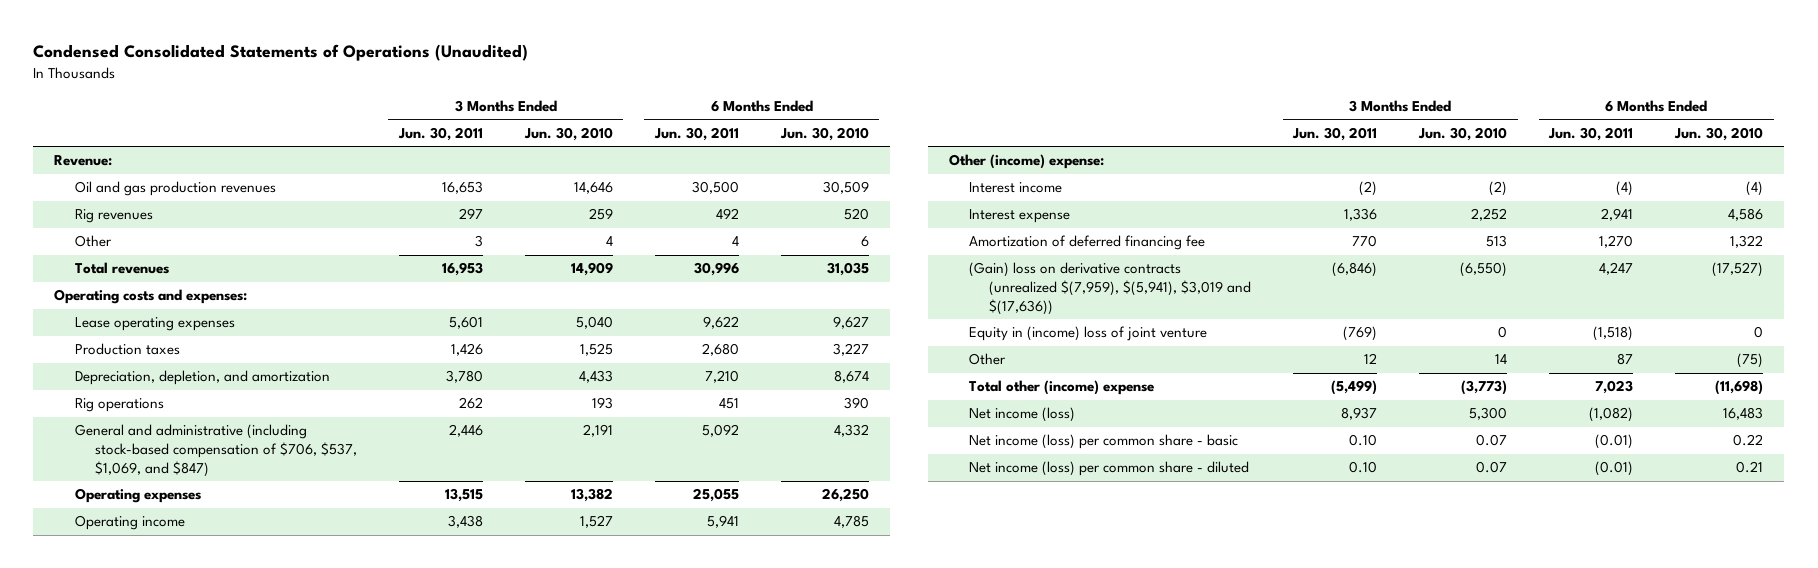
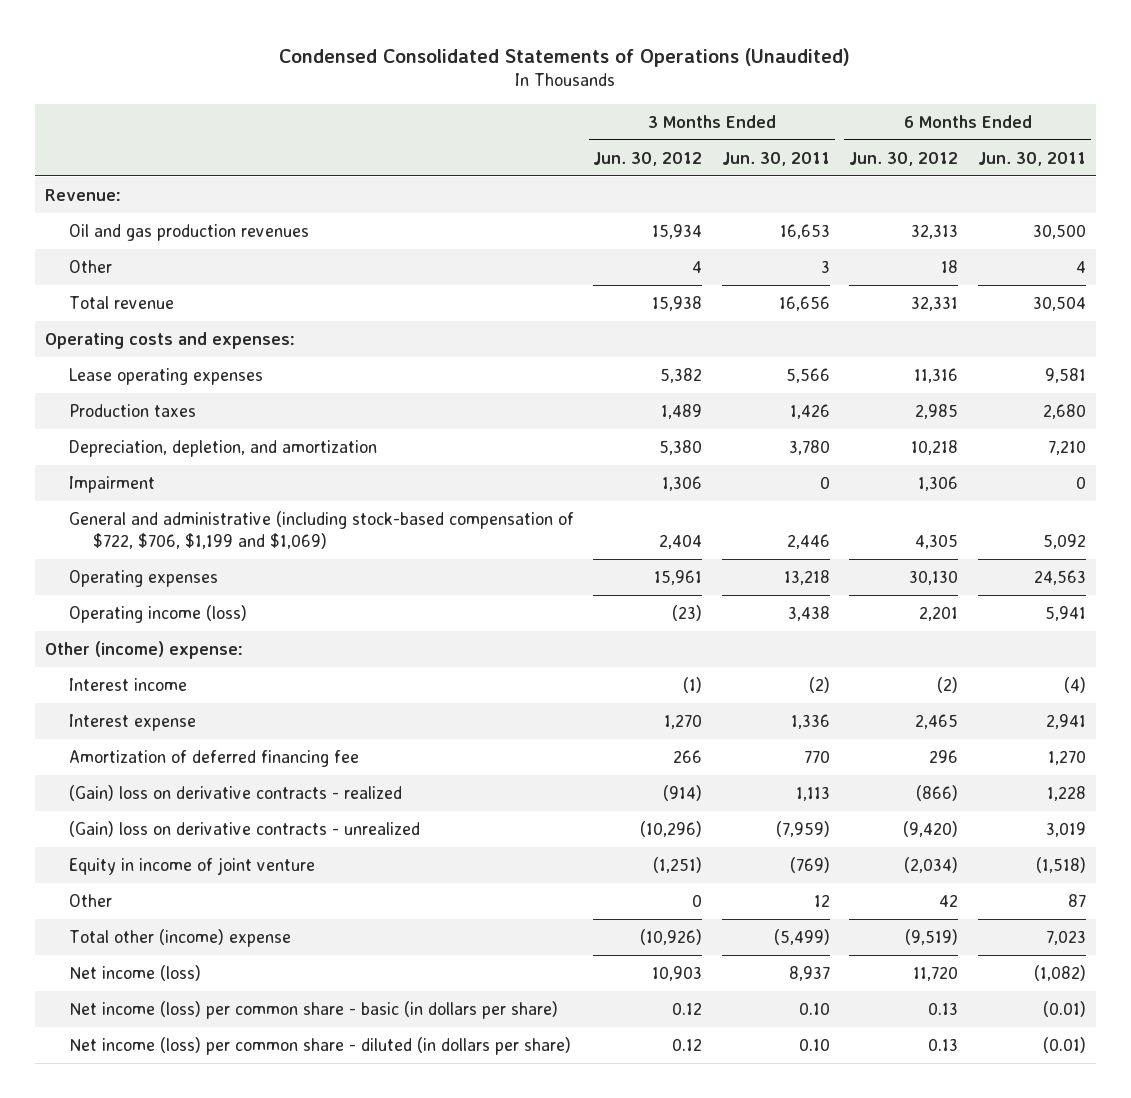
[523,126,613,141] Jun. 30, 2010 -> none
[779,126,869,141] Jun. 30, 2010 -> none
none -> [593,151,703,166] Jun. 30, 2012
none -> [849,151,959,166] Jun. 30, 2012
[74,209,153,224] Rig revenues -> none
[74,262,169,275] Total revenues -> [68,295,174,309] Total revenue
[441,262,483,277] 16,953 -> [778,295,830,311] 16,656
[693,262,739,277] 30,996 -> [1032,295,1086,311] 30,504
[448,316,483,330] 5,601 -> [785,367,830,383] 5,566
[702,316,739,330] 9,622 -> [1044,367,1086,383] 9,581
[74,398,164,413] Rig operations -> none
none -> [68,475,155,493] Impairment
[74,424,357,478] General and administrative (including stock-based compensation of $706, $537, $1,069, and $847) -> [68,510,574,550] General and administrative (including stock-based compensation of $722, $706, $1,199 and $1,069)
[444,488,483,503] 13,515 -> [783,569,830,585] 13,218
[692,488,739,503] 25,055 -> [1033,569,1086,585] 24,563
[74,515,185,531] Operating income -> [68,604,247,623] Operating income (loss)
[969,262,1252,316] (Gain) loss on derivative contracts (unrealized $(7,959), $(5,941), $3,019 and $(17,636)) -> none
none -> [68,784,402,801] (Gain) loss on derivative contracts - realized
none -> [68,820,420,837] (Gain) loss on derivative contracts - unrealized
[969,326,1208,342] Equity in (income) loss of joint venture -> [68,856,315,875] Equity in income of joint venture
[969,434,1239,450] Net income (loss) per common share - basic -> [68,1000,558,1019] Net income (loss) per common share - basic (in dollars per share)
[969,461,1250,477] Net income (loss) per common share - diluted -> [68,1036,571,1055] Net income (loss) per common share - diluted (in dollars per share)

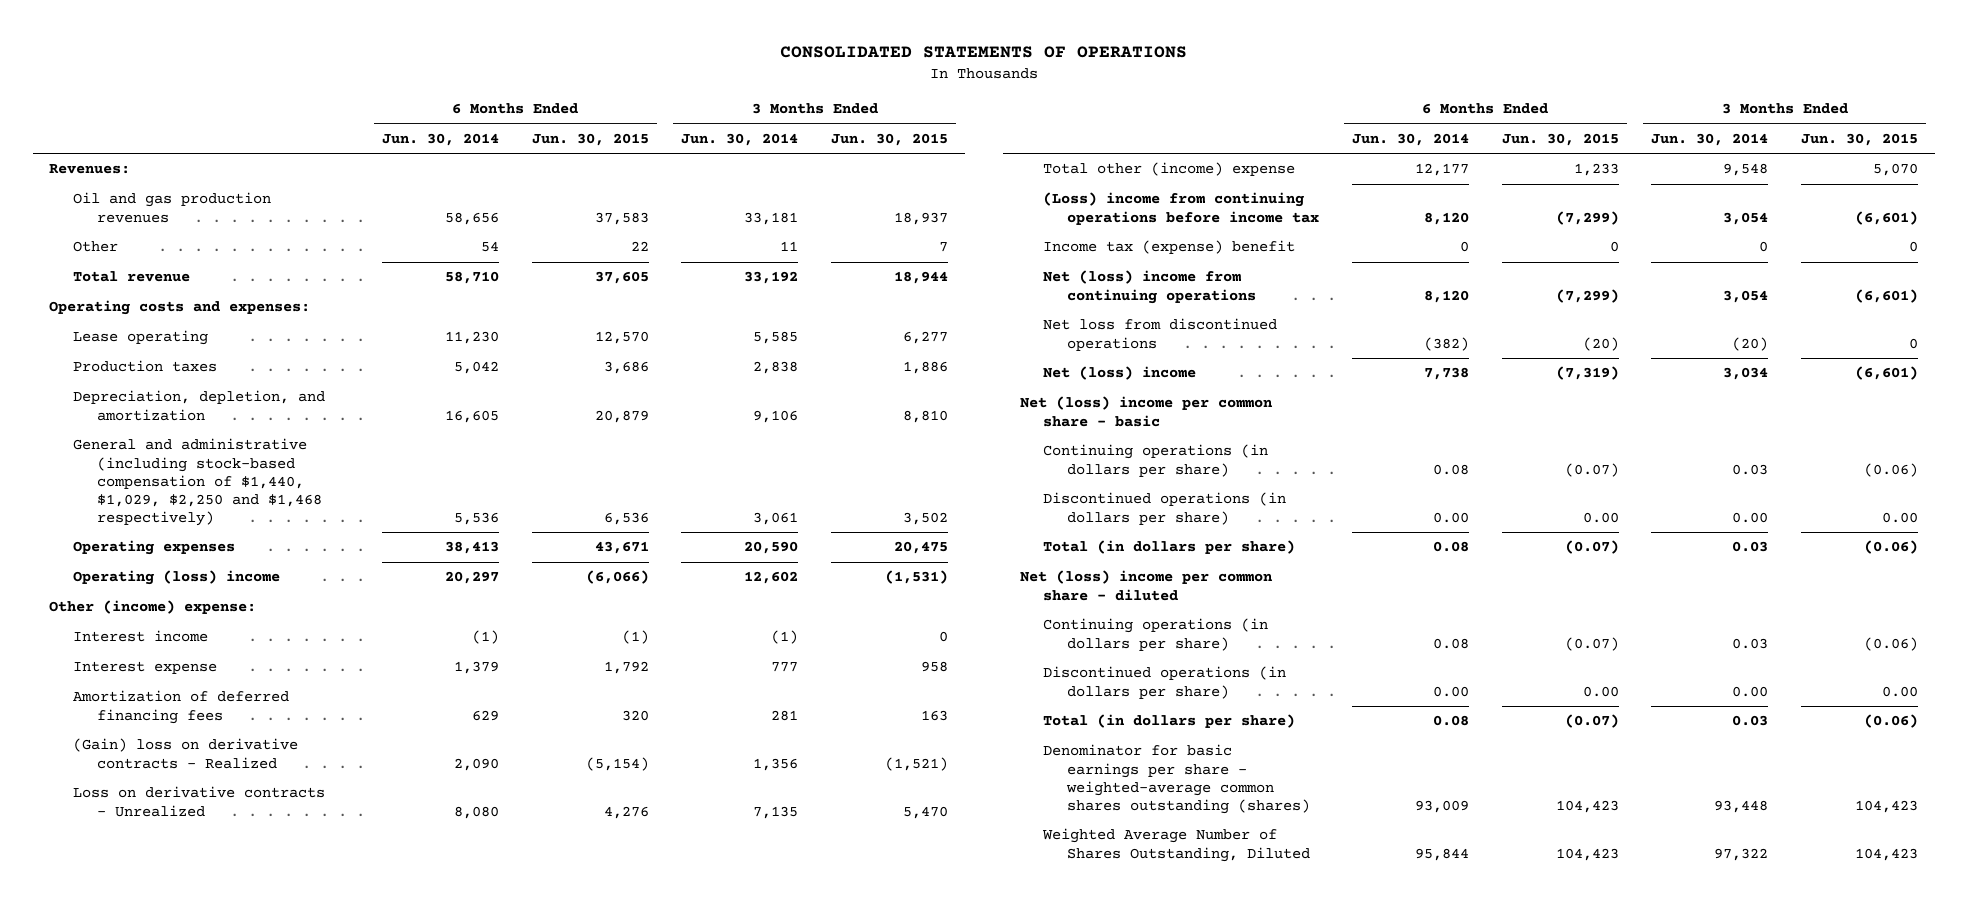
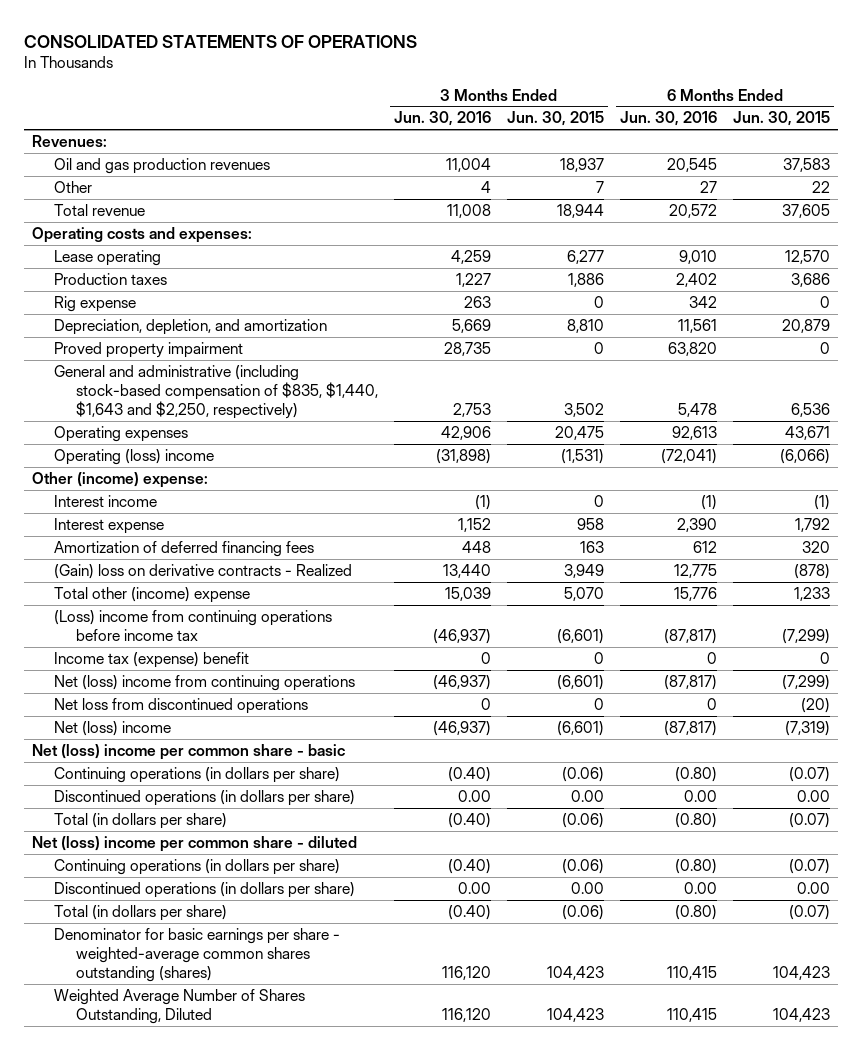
[381,132,499,146] Jun. 30, 2014 -> none
[681,132,799,146] Jun. 30, 2014 -> none
none -> [394,111,492,127] Jun. 30, 2016
none -> [620,111,718,127] Jun. 30, 2016
none -> [53,295,136,312] Rig expense
none -> [53,341,243,358] Proved property impairment
[73,438,322,526] General and administrative (including stock-based compensation of $1,440, $1,029, $2,250 and $1,468 respectively) -> [53,364,379,419] General and administrative (including stock-based compensation of $835, $1,440, $1,643 and $2,250, respectively)
[73,786,326,817] Loss on derivative contracts - Unrealized -> none
[585,756,649,771] (5,154) -> [794,563,831,579] (878)
[885,756,949,771] (1,521) -> [564,563,605,578] 3,949

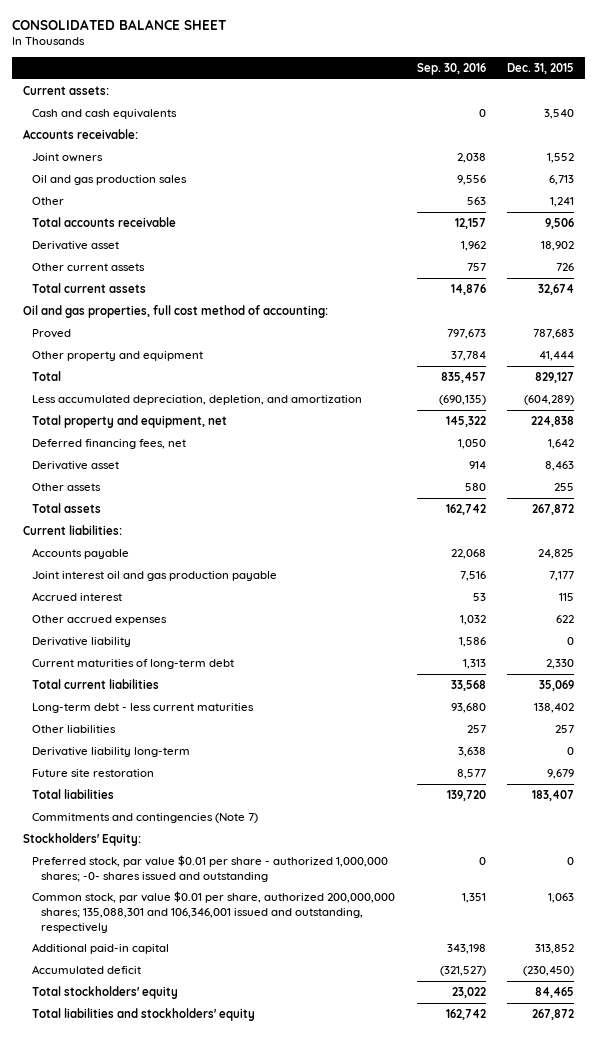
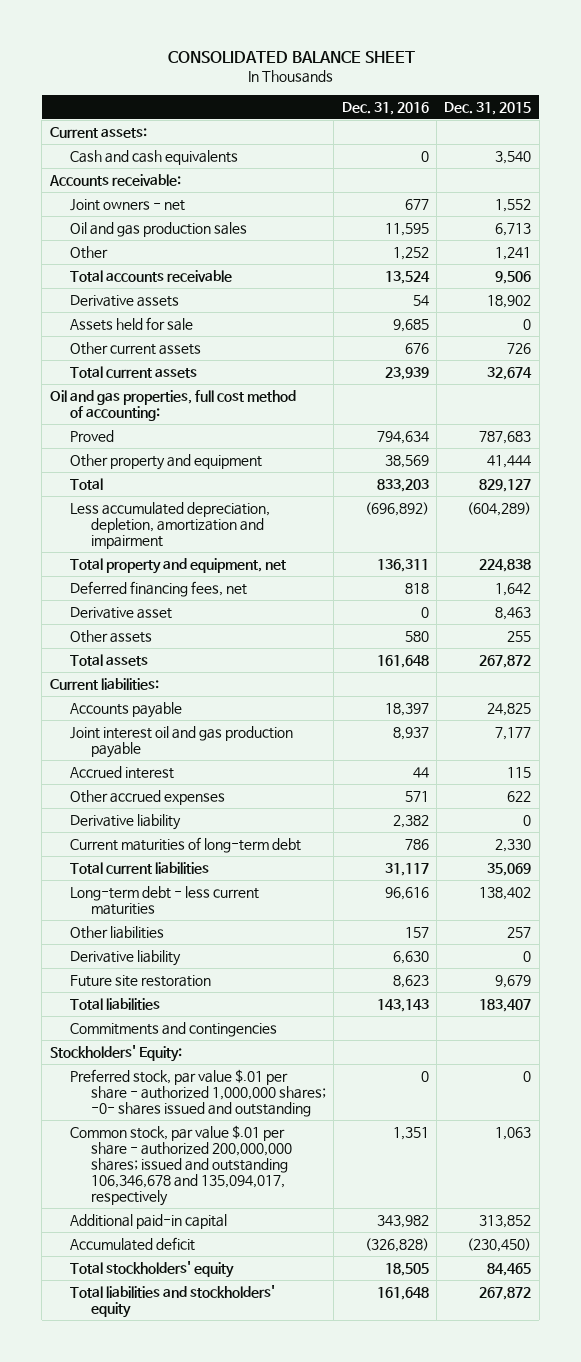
[416,62,486,75] Sep. 30, 2016 -> none
none -> [341,101,429,115] Dec. 31, 2016
[31,152,103,162] Joint owners -> [70,198,186,211] Joint owners - net
[31,240,119,250] Derivative asset -> [70,294,180,307] Derivative assets
none -> [70,316,194,331] Assets held for sale
[31,394,362,405] Less accumulated depreciation, depletion, and amortization -> [70,501,271,549] Less accumulated depreciation, depletion, amortization and impairment
[31,746,190,757] Derivative liability long-term -> [70,949,182,966] Derivative liability
[31,812,258,823] Commitments and contingencies (Note 7) -> [70,1021,278,1037] Commitments and contingencies
[31,854,388,882] Preferred stock, par value $0.01 per share - authorized 1,000,000 shares; -0- shares issued and outstanding -> [70,1068,327,1117] Preferred stock, par value $.01 per share - authorized 1,000,000 shares; -0- shares issued and outstanding
[31,890,395,933] Common stock, par value $0.01 per share, authorized 200,000,000 shares; 135,088,301 and 106,346,001 issued and outstanding, respectively -> [70,1124,293,1206] Common stock, par value $.01 per share - authorized 200,000,000 shares; issued and outstanding 106,346,678 and 135,094,017, respectively

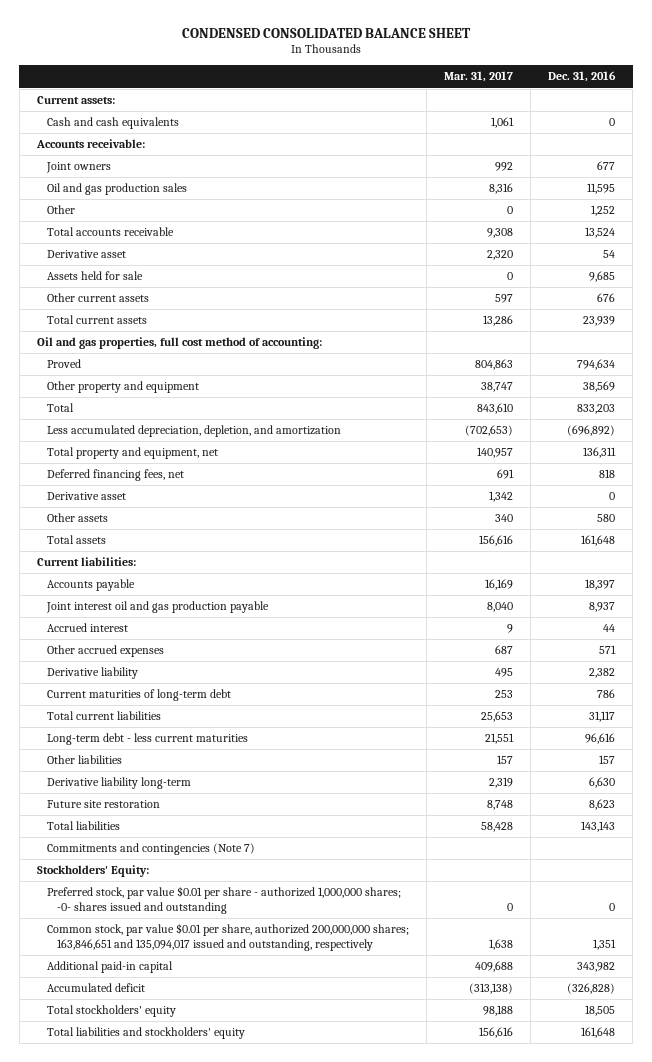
[167,50,415,63] CONSOLIDATED BALANCE SHEET -> [181,27,471,38] CONDENSED CONSOLIDATED BALANCE SHEET
[444,101,532,115] Dec. 31, 2015 -> none
none -> [443,71,513,83] Mar. 31, 2017
[70,198,186,211] Joint owners - net -> [45,162,111,174] Joint owners
[70,294,180,307] Derivative assets -> [46,250,126,259] Derivative asset
[70,501,271,549] Less accumulated depreciation, depletion, amortization and impairment -> [46,425,341,438] Less accumulated depreciation, depletion, and amortization
[70,949,182,966] Derivative liability -> [46,777,191,790] Derivative liability long-term
[70,1021,278,1037] Commitments and contingencies -> [46,843,255,856] Commitments and contingencies (Note 7)
[70,1068,327,1117] Preferred stock, par value $.01 per share - authorized 1,000,000 shares; -0- shares issued and outstanding -> [46,886,401,915] Preferred stock, par value $0.01 per share - authorized 1,000,000 shares; -0- shares issued and outstanding
[70,1124,293,1206] Common stock, par value $.01 per share - authorized 200,000,000 shares; issued and outstanding 106,346,678 and 135,094,017, respectively -> [46,923,409,952] Common stock, par value $0.01 per share, authorized 200,000,000 shares; 163,846,651 and 135,094,017 issued and outstanding, respectively

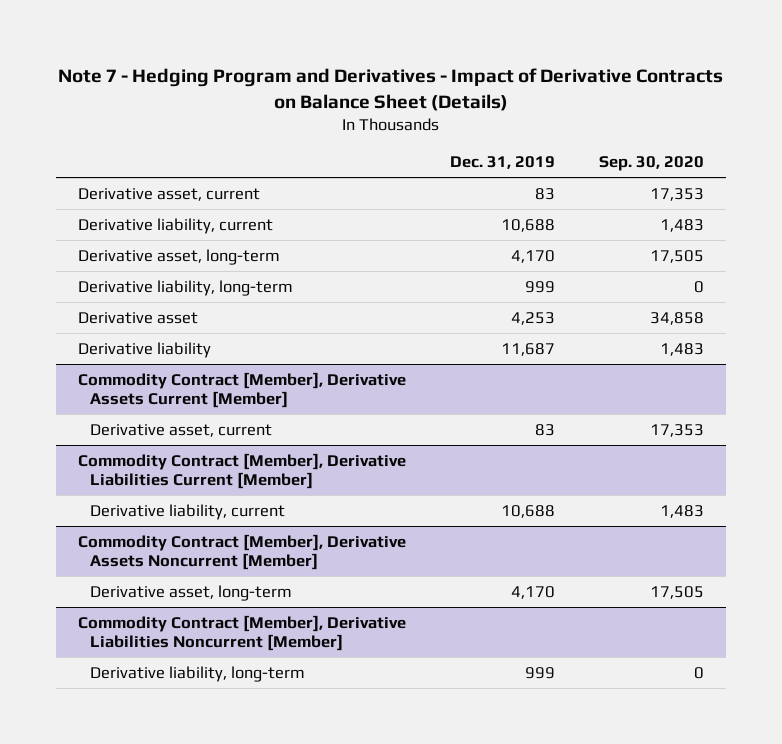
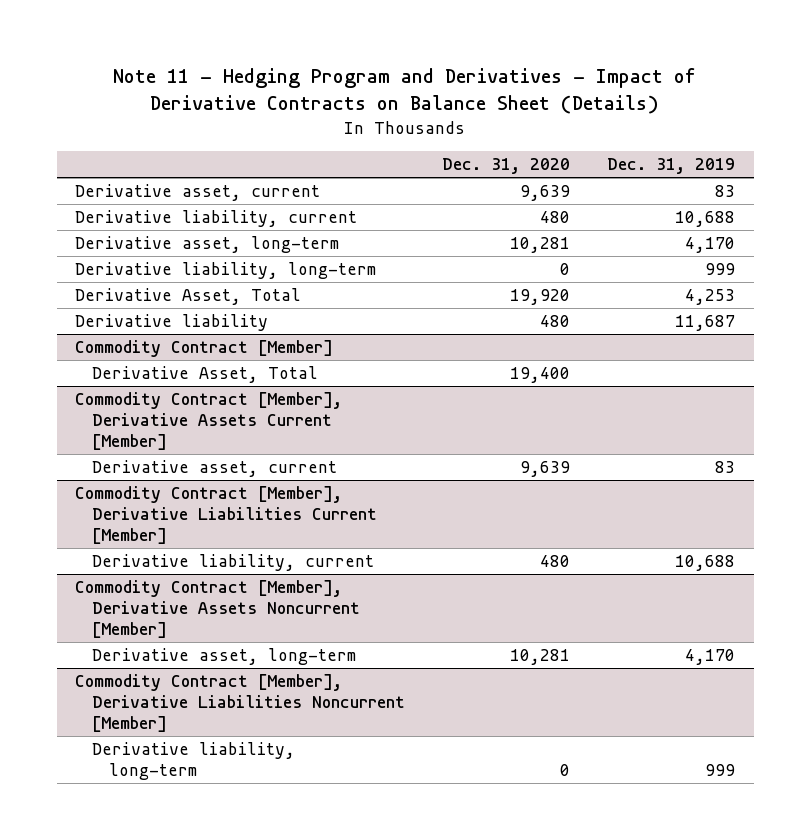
[58,67,724,111] Note 7 - Hedging Program and Derivatives - Impact of Derivative Contracts on Balance Sheet (Details) -> [113,68,697,115] Note 11 - Hedging Program and Derivatives - Impact of Derivative Contracts on Balance Sheet (Details)
[599,156,705,172] Sep. 30, 2020 -> none
none -> [442,157,571,174] Dec. 31, 2020
[78,311,199,324] Derivative asset -> [75,288,302,306] Derivative Asset, Total
none -> [75,340,334,358] Commodity Contract [Member]
none -> [92,366,319,384] Derivative Asset, Total

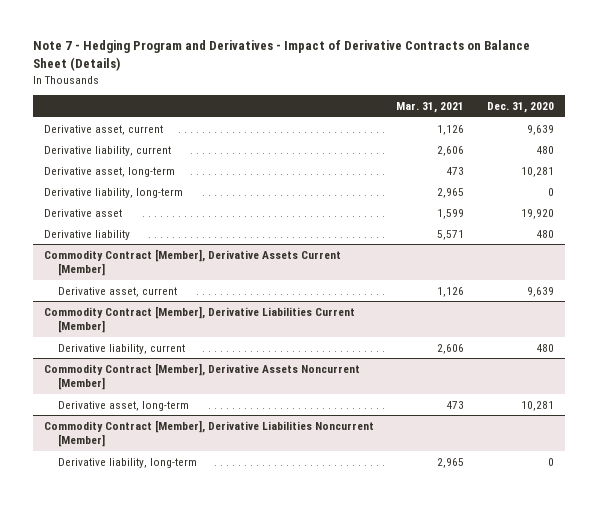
[113,68,697,115] Note 11 - Hedging Program and Derivatives - Impact of Derivative Contracts on Balance Sheet (Details) -> [32,40,530,72] Note 7 - Hedging Program and Derivatives - Impact of Derivative Contracts on Balance Sheet (Details)
[607,157,736,174] Dec. 31, 2019 -> none
none -> [396,102,465,114] Mar. 31, 2021
[75,288,302,306] Derivative Asset, Total -> [43,208,122,217] Derivative asset
[75,340,334,358] Commodity Contract [Member] -> none
[92,366,319,384] Derivative Asset, Total -> none

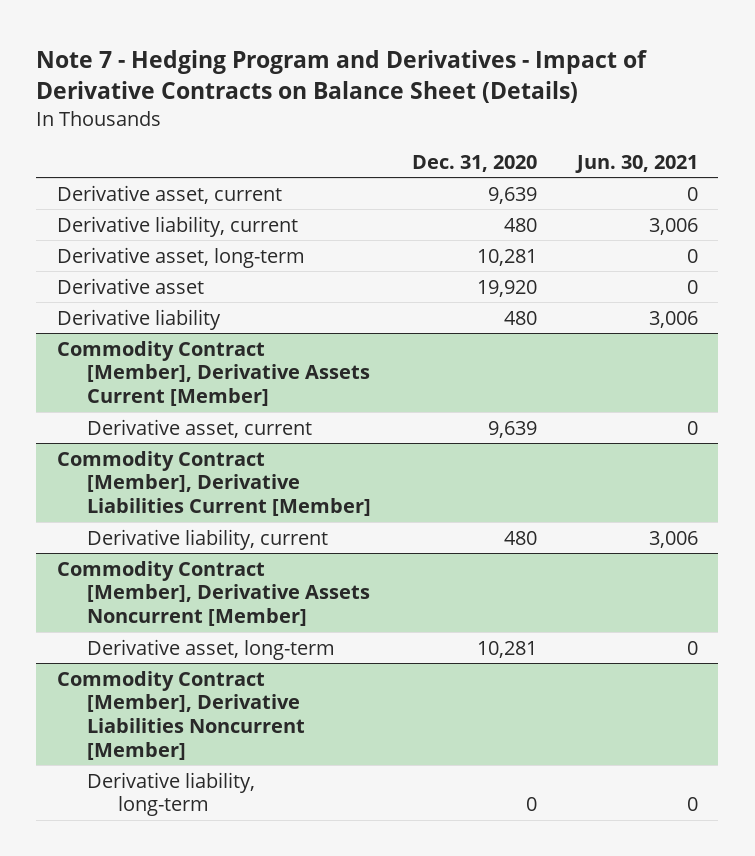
[396,102,465,114] Mar. 31, 2021 -> none
none -> [574,154,698,173] Jun. 30, 2021
[43,187,183,198] Derivative liability, long-term -> none

